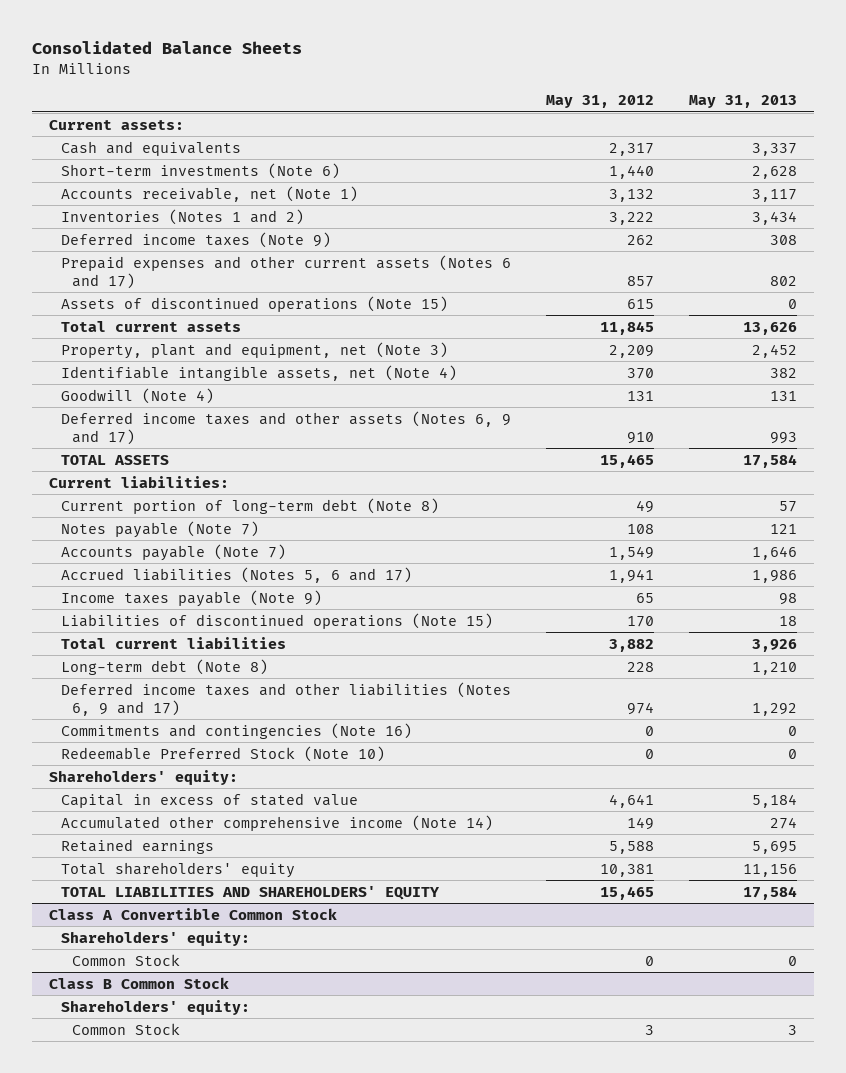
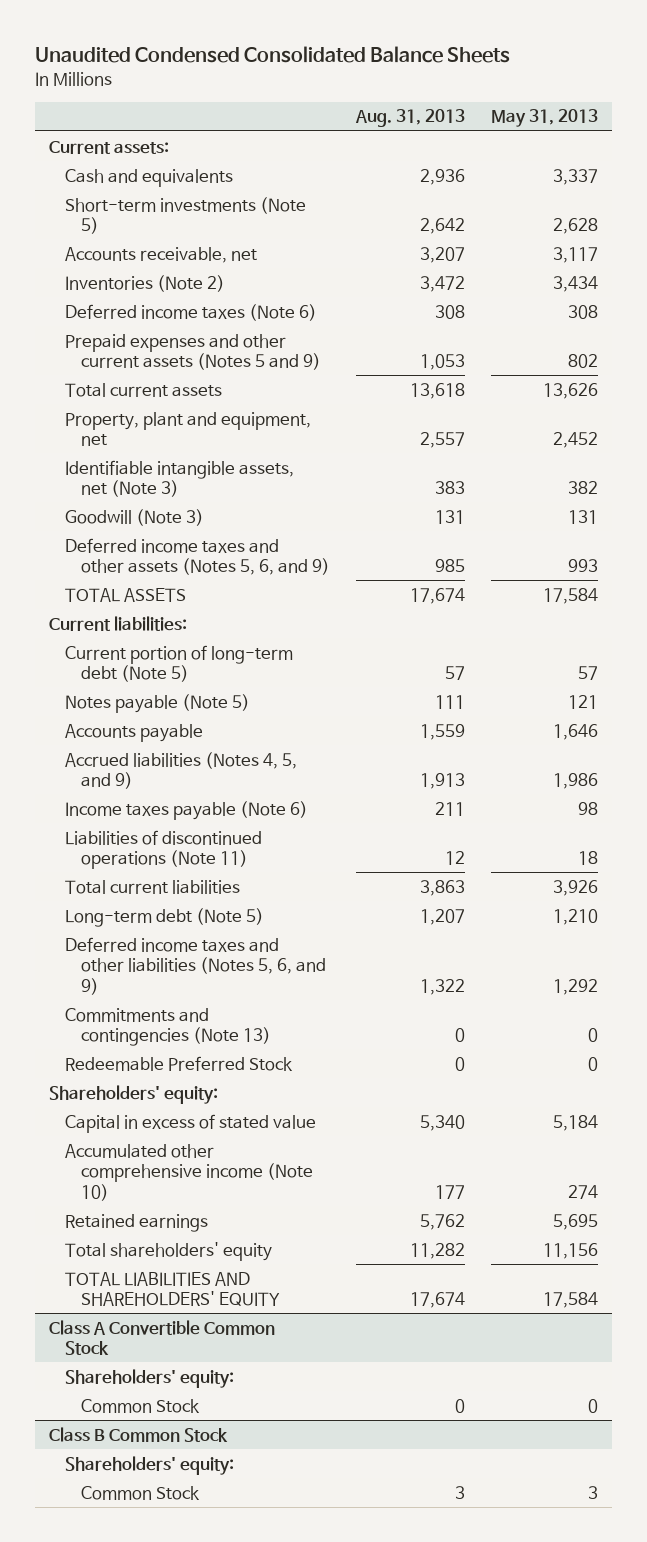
[31,41,302,55] Consolidated Balance Sheets -> [35,45,511,63] Unaudited Condensed Consolidated Balance Sheets
[545,94,654,108] May 31, 2012 -> none
none -> [355,109,466,128] Aug. 31, 2013
[60,295,448,312] Assets of discontinued operations (Note 15) -> none
[60,162,340,179] Short-term investments (Note 6) -> [64,196,306,235] Short-term investments (Note 5)
[60,185,358,202] Accounts receivable, net (Note 1) -> [64,246,257,263] Accounts receivable, net
[60,208,304,225] Inventories (Notes 1 and 2) -> [64,274,225,292] Inventories (Note 2)
[60,231,331,248] Deferred income taxes (Note 9) -> [64,303,317,321] Deferred income taxes (Note 6)
[60,254,511,289] Prepaid expenses and other current assets (Notes 6 and 17) -> [64,333,321,371] Prepaid expenses and other current assets (Notes 5 and 9)
[60,341,448,359] Property, plant and equipment, net (Note 3) -> [64,411,311,447] Property, plant and equipment, net
[60,364,457,381] Identifiable intangible assets, net (Note 4) -> [64,459,294,498] Identifiable intangible assets, net (Note 3)
[60,387,214,404] Goodwill (Note 4) -> [64,508,204,526] Goodwill (Note 3)
[60,410,511,445] Deferred income taxes and other assets (Notes 6, 9 and 17) -> [64,537,330,576] Deferred income taxes and other assets (Notes 5, 6, and 9)
[60,497,439,514] Current portion of long-term debt (Note 8) -> [64,644,293,683] Current portion of long-term debt (Note 5)
[60,520,259,538] Notes payable (Note 7) -> [64,693,250,713] Notes payable (Note 5)
[60,543,286,561] Accounts payable (Note 7) -> [64,723,203,742] Accounts payable
[60,566,412,583] Accrued liabilities (Notes 5, 6 and 17) -> [64,751,297,790] Accrued liabilities (Notes 4, 5, and 9)
[60,589,322,607] Income taxes payable (Note 9) -> [64,800,308,820] Income taxes payable (Note 6)
[60,612,493,629] Liabilities of discontinued operations (Note 15) -> [64,829,262,870] Liabilities of discontinued operations (Note 11)
[60,658,268,675] Long-term debt (Note 8) -> [64,907,264,927] Long-term debt (Note 5)
[60,681,511,716] Deferred income taxes and other liabilities (Notes 6, 9 and 17) -> [64,936,326,995] Deferred income taxes and other liabilities (Notes 5, 6, and 9)
[60,722,412,739] Commitments and contingencies (Note 16) -> [64,1007,271,1047] Commitments and contingencies (Note 13)
[60,745,385,762] Redeemable Preferred Stock (Note 10) -> [64,1055,293,1071] Redeemable Preferred Stock
[60,814,493,831] Accumulated other comprehensive income (Note 14) -> [64,1143,313,1201] Accumulated other comprehensive income (Note 10)

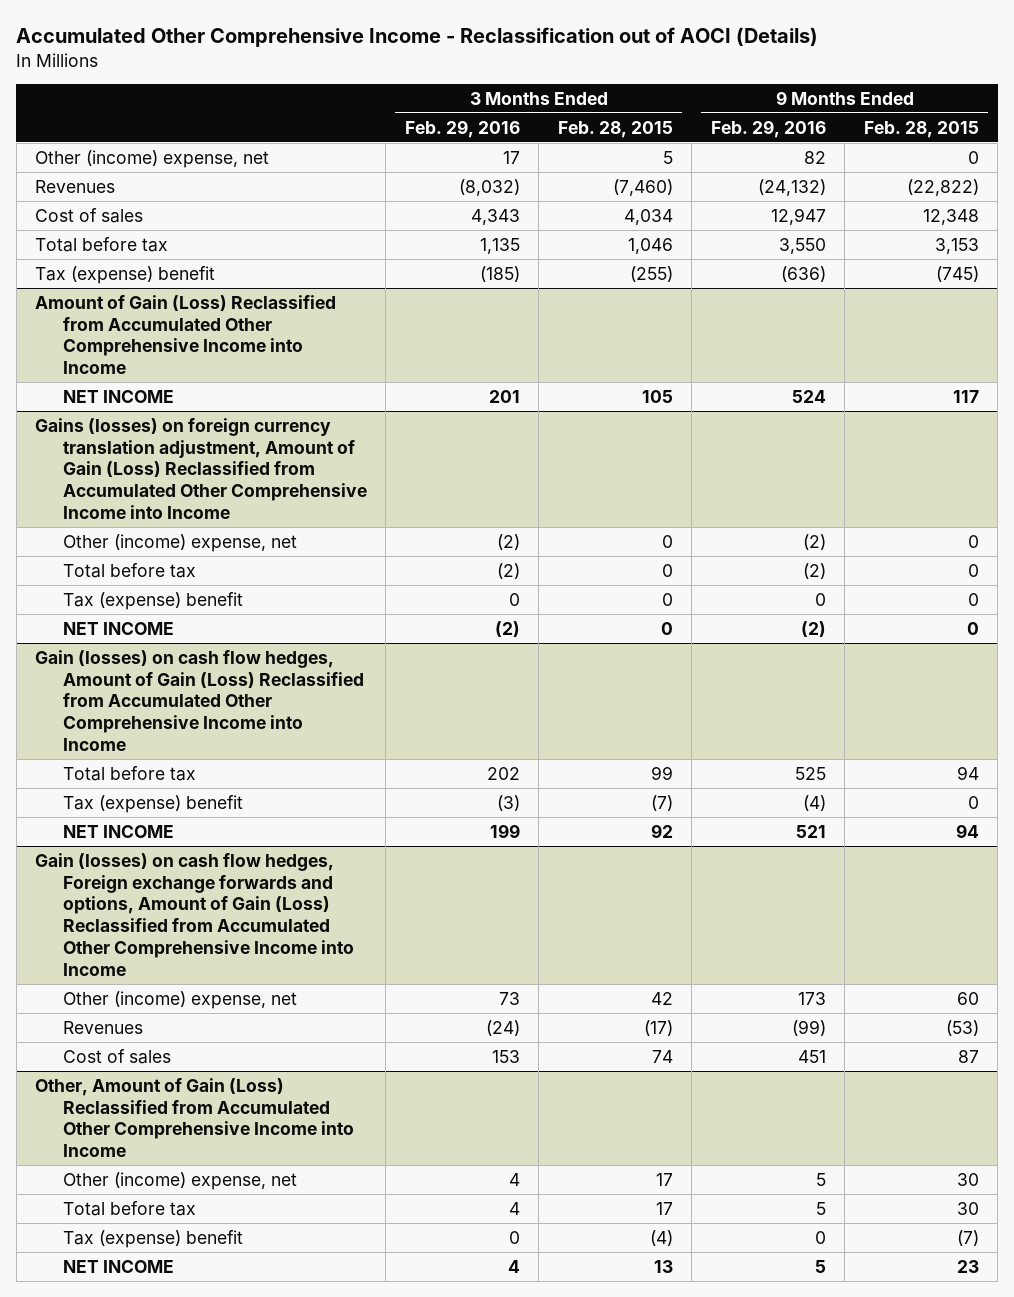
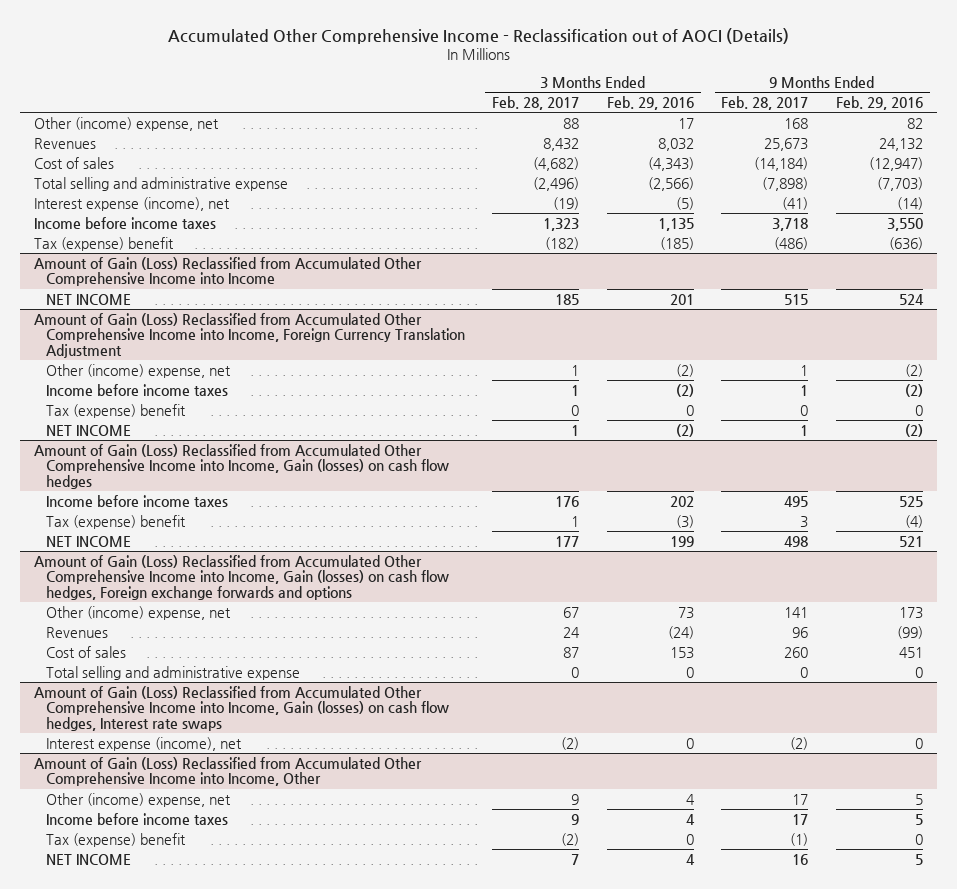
[557,120,673,138] Feb. 28, 2015 -> none
[863,120,979,138] Feb. 28, 2015 -> none
none -> [492,96,580,111] Feb. 28, 2017
none -> [721,96,809,111] Feb. 28, 2017
[458,178,520,196] (8,032) -> [657,137,694,151] 8,032
[757,178,826,196] (24,132) -> [879,137,924,151] 24,132
[470,208,520,225] 4,343 -> [647,156,694,171] (4,343)
[770,207,826,225] 12,947 -> [869,156,924,171] (12,947)
none -> [34,176,289,191] Total selling and administrative expense
none -> [34,196,231,211] Interest expense (income), net
[35,236,169,252] Total before tax -> [34,216,217,229] Income before income taxes
[35,417,367,520] Gains (losses) on foreign currency translation adjustment, Amount of Gain (Loss) Reclassified from Accumulated Other Comprehensive Income into Income -> [34,312,465,359] Amount of Gain (Loss) Reclassified from Accumulated Other Comprehensive Income into Income, Foreign Currency Translation Adjustment
[62,562,196,578] Total before tax -> [45,383,228,396] Income before income taxes
[35,649,364,752] Gain (losses) on cash flow hedges, Amount of Gain (Loss) Reclassified from Accumulated Other Comprehensive Income into Income -> [34,443,449,490] Amount of Gain (Loss) Reclassified from Accumulated Other Comprehensive Income into Income, Gain (losses) on cash flow hedges
[62,765,196,781] Total before tax -> [45,494,228,507] Income before income taxes
[35,852,354,977] Gain (losses) on cash flow hedges, Foreign exchange forwards and options, Amount of Gain (Loss) Reclassified from Accumulated Other Comprehensive Income into Income -> [34,554,449,601] Amount of Gain (Loss) Reclassified from Accumulated Other Comprehensive Income into Income, Gain (losses) on cash flow hedges, Foreign exchange forwards and options
none -> [45,665,300,680] Total selling and administrative expense
none -> [34,685,449,732] Amount of Gain (Loss) Reclassified from Accumulated Other Comprehensive Income into Income, Gain (losses) on cash flow hedges, Interest rate swaps
none -> [45,736,242,751] Interest expense (income), net
[35,1077,354,1158] Other, Amount of Gain (Loss) Reclassified from Accumulated Other Comprehensive Income into Income -> [34,756,423,787] Amount of Gain (Loss) Reclassified from Accumulated Other Comprehensive Income into Income, Other
[62,1200,196,1216] Total before tax -> [45,812,228,825] Income before income taxes

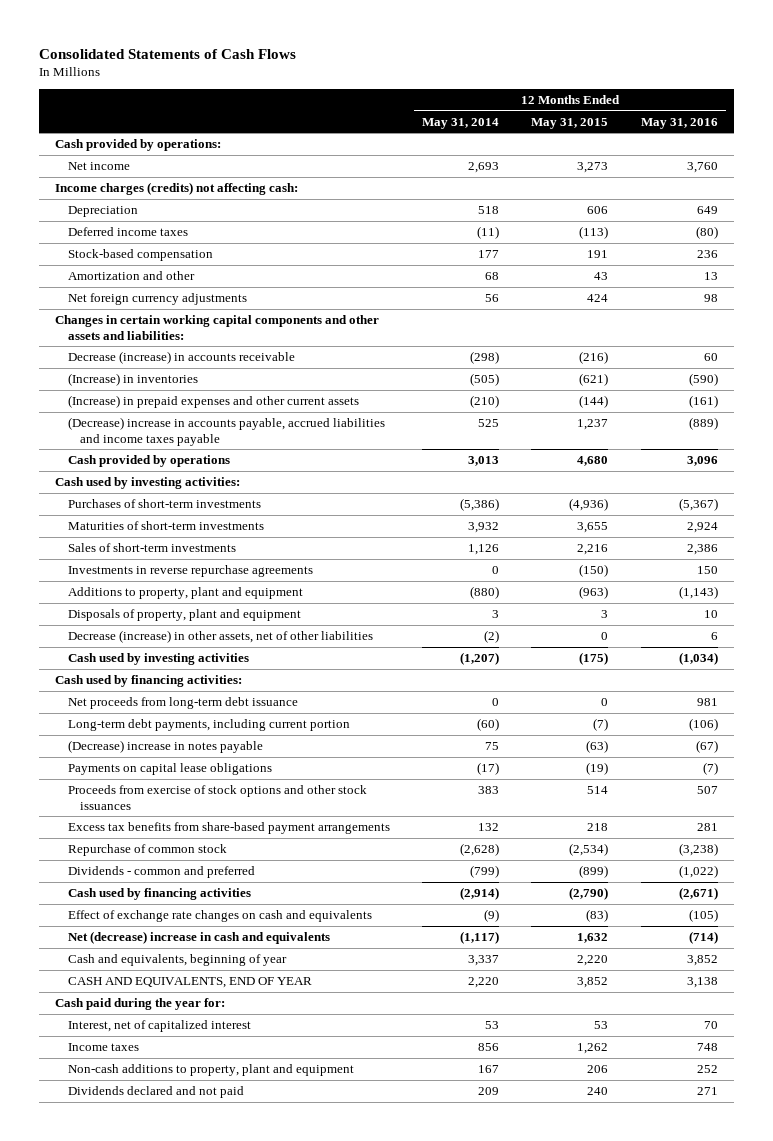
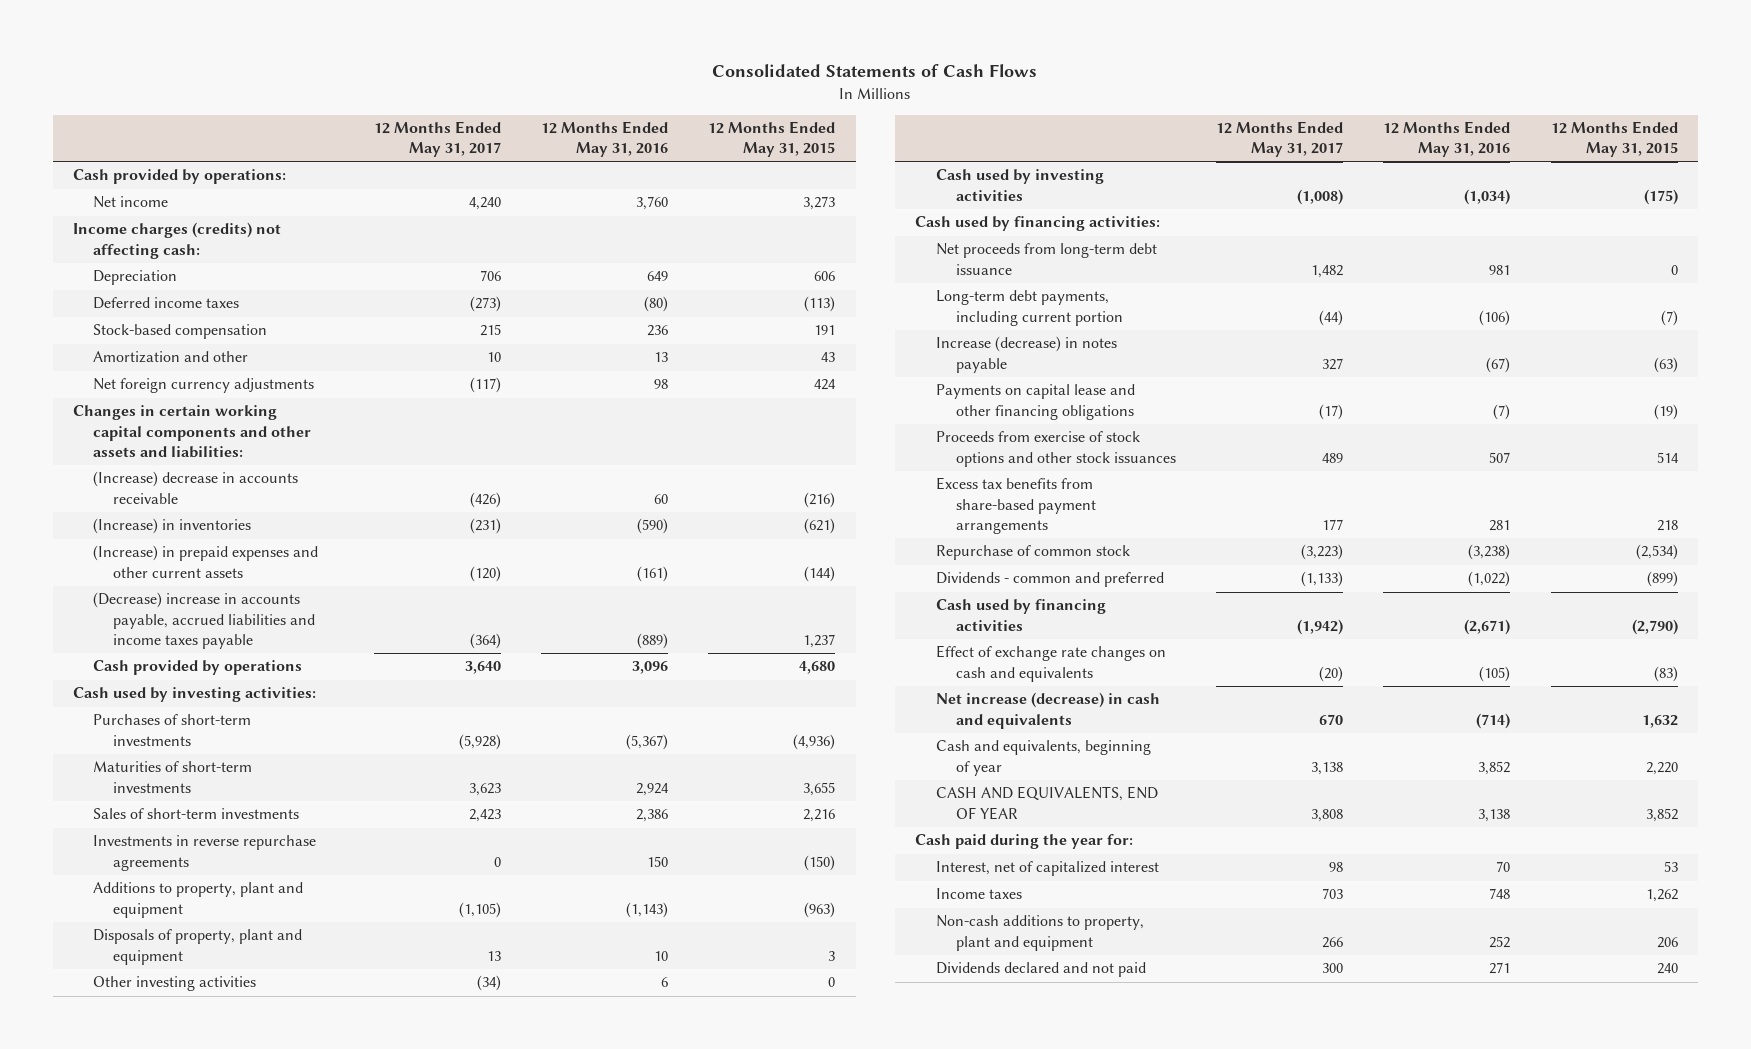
[421,117,499,129] May 31, 2014 -> none
none -> [373,120,501,158] 12 Months Ended May 31, 2017
[67,351,295,365] Decrease (increase) in accounts receivable -> [93,471,299,504] (Increase) decrease in accounts receivable
[67,630,373,644] Decrease (increase) in other assets, net of other liabilities -> [93,976,257,992] Other investing activities
[67,740,263,754] (Decrease) increase in notes payable -> [935,336,1117,373] Increase (decrease) in notes payable
[67,763,272,776] Payments on capital lease obligations -> [935,384,1135,420] Payments on capital lease and other financing obligations
[67,931,330,945] Net (decrease) increase in cash and equivalents -> [935,692,1160,729] Net increase (decrease) in cash and equivalents

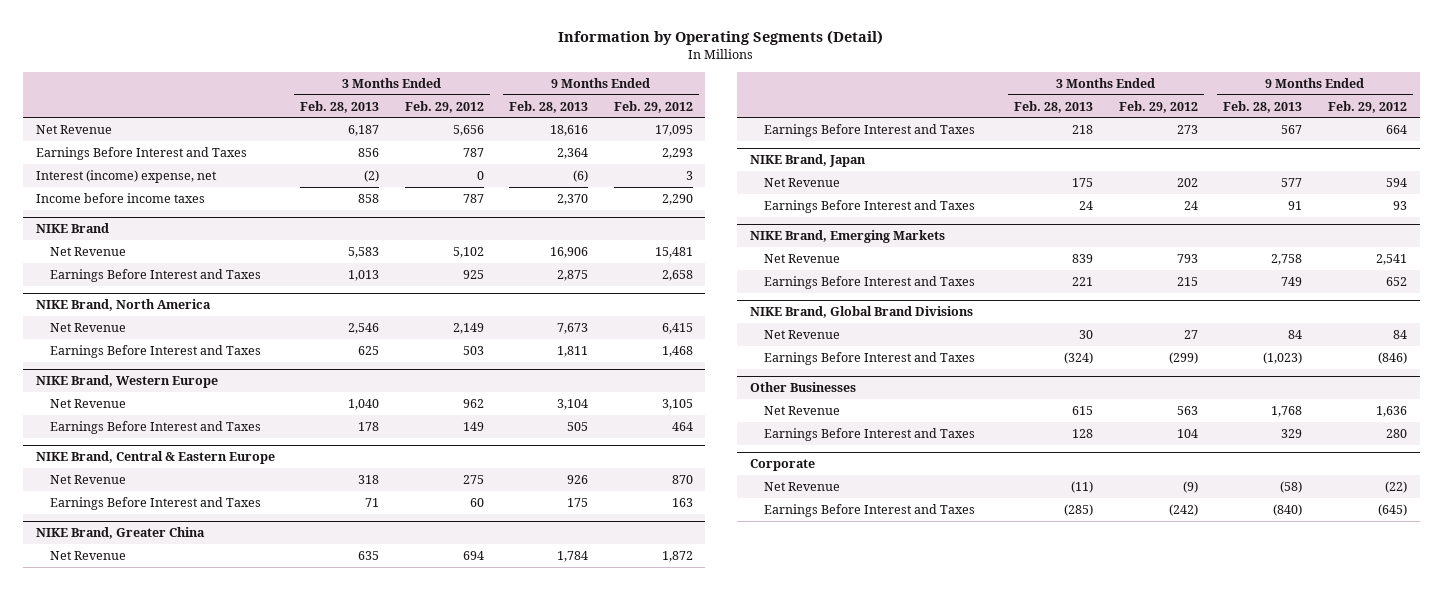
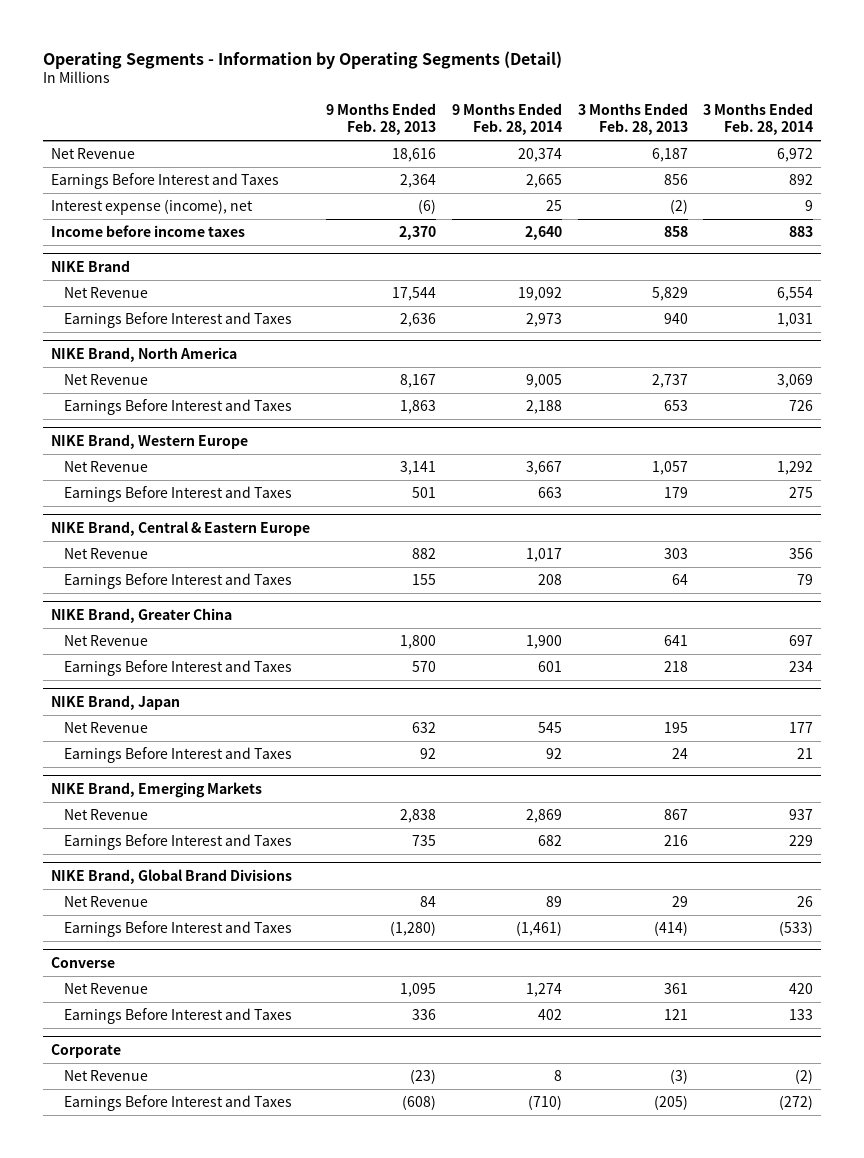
[558,30,884,46] Information by Operating Segments (Detail) -> [43,50,563,69] Operating Segments - Information by Operating Segments (Detail)
[404,100,484,113] Feb. 29, 2012 -> none
[613,100,693,113] Feb. 29, 2012 -> none
none -> [451,103,562,136] 9 Months Ended Feb. 28, 2014
none -> [703,103,814,136] 3 Months Ended Feb. 28, 2014
[35,169,217,183] Interest (income) expense, net -> [51,199,254,216] Interest expense (income), net
[348,246,380,258] 5,583 -> [651,287,688,302] 5,829
[550,246,589,258] 16,906 -> [391,287,436,302] 17,544
[348,269,380,281] 1,013 -> [663,313,688,325] 940
[557,269,589,281] 2,875 -> [399,313,436,328] 2,636
[348,322,380,334] 2,546 -> [651,374,688,389] 2,737
[557,322,589,334] 7,673 -> [399,374,436,389] 8,167
[358,345,380,355] 625 -> [663,400,688,412] 653
[557,345,589,357] 1,811 -> [399,400,436,415] 1,863
[348,398,380,410] 1,040 -> [651,461,688,476] 1,057
[557,398,589,410] 3,104 -> [399,461,436,476] 3,141
[358,421,380,431] 178 -> [663,487,688,499] 179
[567,421,589,431] 505 -> [411,487,436,499] 501
[358,474,380,484] 318 -> [663,548,688,560] 303
[567,474,589,484] 926 -> [411,548,436,560] 882
[365,497,380,507] 71 -> [671,574,688,586] 64
[567,497,589,507] 175 -> [411,574,436,586] 155
[358,550,380,560] 635 -> [663,635,688,647] 641
[557,550,589,562] 1,784 -> [399,635,436,650] 1,800
[1281,124,1303,134] 567 -> [411,661,436,673] 570
[1072,177,1094,187] 175 -> [663,722,688,734] 195
[1281,177,1303,187] 577 -> [411,722,436,734] 632
[1288,200,1303,210] 91 -> [419,748,436,760] 92
[1072,253,1094,263] 839 -> [663,809,688,821] 867
[1271,253,1303,265] 2,758 -> [399,809,436,824] 2,838
[1072,276,1094,286] 221 -> [663,835,688,847] 216
[1281,276,1303,286] 749 -> [411,835,436,847] 735
[749,382,856,393] Other Businesses -> none
[1079,329,1094,339] 30 -> [671,896,688,908] 29
[1064,351,1094,364] (324) -> [653,921,688,937] (414)
[1263,351,1303,364] (1,023) -> [389,921,436,937] (1,280)
none -> [51,956,116,968] Converse
[1072,405,1094,415] 615 -> [663,983,688,995] 361
[1271,405,1303,417] 1,768 -> [399,983,436,998] 1,095
[1072,428,1094,438] 128 -> [663,1009,688,1021] 121
[1281,428,1303,438] 329 -> [411,1009,436,1021] 336
[1071,480,1094,493] (11) -> [669,1069,688,1085] (3)
[1280,480,1303,493] (58) -> [409,1069,436,1085] (23)
[1064,503,1094,516] (285) -> [653,1095,688,1111] (205)
[1273,503,1303,516] (840) -> [401,1095,436,1111] (608)

